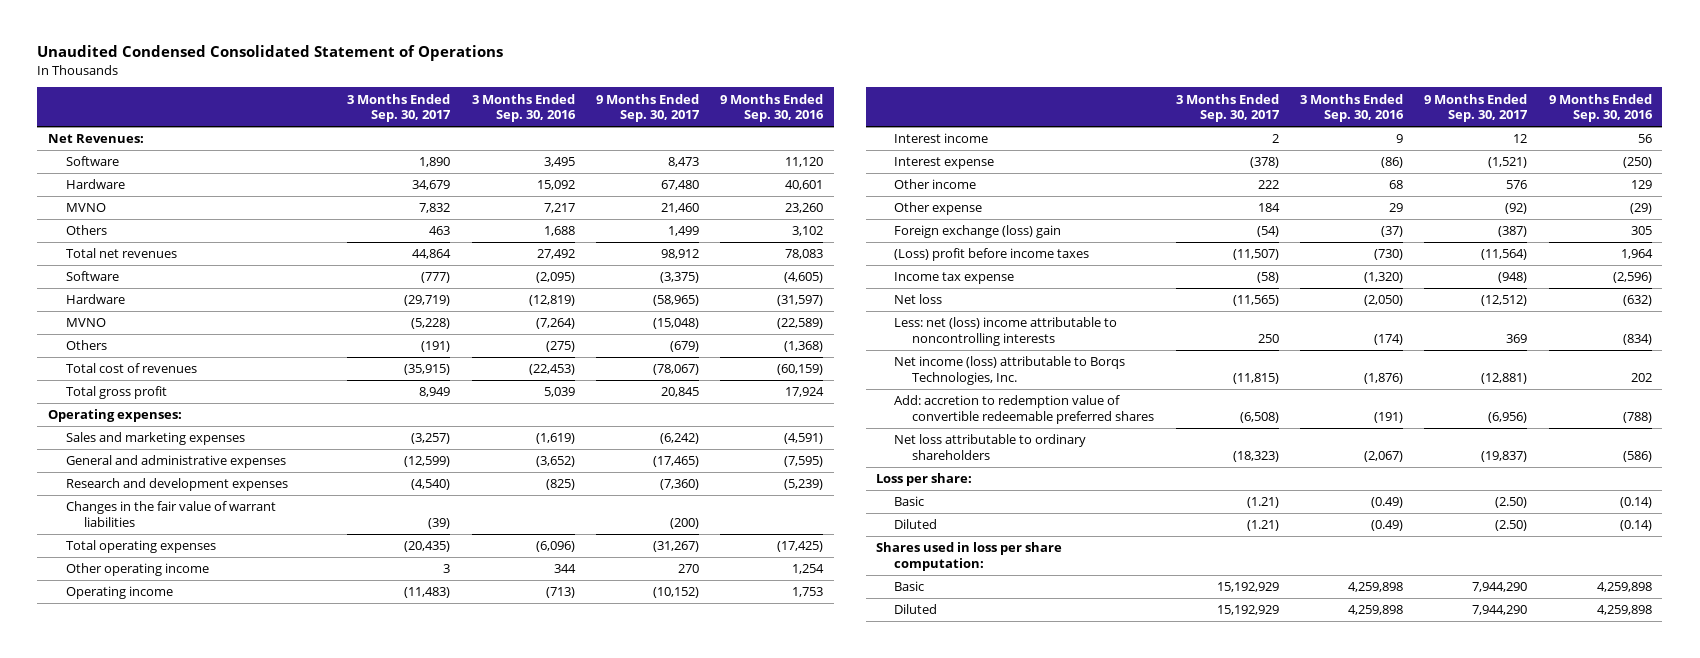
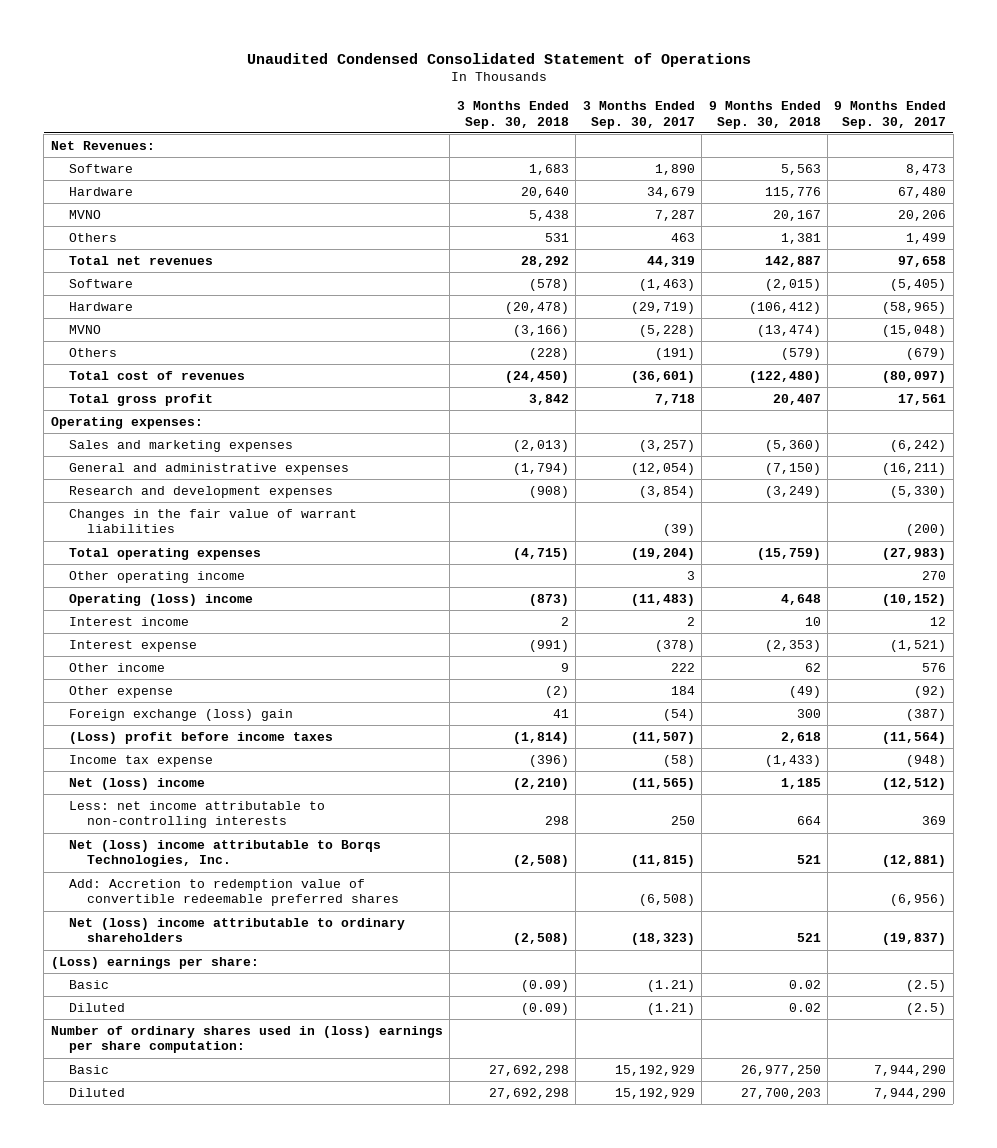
[471,93,576,122] 3 Months Ended Sep. 30, 2016 -> none
[720,93,825,122] 9 Months Ended Sep. 30, 2016 -> none
none -> [456,101,569,129] 3 Months Ended Sep. 30, 2018
none -> [708,101,821,129] 9 Months Ended Sep. 30, 2018
[419,203,451,214] 7,832 -> [654,209,695,221] 7,287
[660,203,699,214] 21,460 -> [898,209,947,221] 20,206
[412,249,452,260] 44,864 -> [646,255,695,267] 44,319
[660,249,699,260] 98,912 -> [898,255,947,267] 97,658
[421,272,451,284] (777) -> [638,278,695,291] (1,463)
[659,272,699,284] (3,375) -> [890,278,947,291] (5,405)
[404,364,451,376] (35,915) -> [630,370,695,383] (36,601)
[652,364,699,376] (78,067) -> [882,370,947,383] (80,097)
[419,387,451,398] 8,949 -> [654,393,695,405] 7,718
[660,387,699,398] 20,845 -> [898,393,947,405] 17,561
[404,456,451,468] (12,599) -> [630,462,695,475] (12,054)
[652,456,699,468] (17,465) -> [882,462,947,475] (16,211)
[411,479,451,491] (4,540) -> [638,485,695,498] (3,854)
[659,479,699,491] (7,360) -> [890,485,947,498] (5,330)
[404,541,451,553] (20,435) -> [630,547,695,560] (19,204)
[652,541,699,553] (31,267) -> [882,547,947,560] (27,983)
[65,586,173,600] Operating income -> [68,593,253,606] Operating (loss) income
[894,294,943,305] Net loss -> [68,777,205,790] Net (loss) income
[894,317,1118,346] Less: net (loss) income attributable to noncontrolling interests -> [68,800,325,829] Less: net income attributable to non-controlling interests
[894,356,1126,385] Net income (loss) attributable to Borqs Technologies, Inc. -> [68,839,381,868] Net (loss) income attributable to Borqs Technologies, Inc.
[894,395,1155,424] Add: accretion to redemption value of convertible redeemable preferred shares -> [68,878,399,907] Add: Accretion to redemption value of convertible redeemable preferred shares
[894,434,1087,460] Net loss attributable to ordinary shareholders -> [68,917,405,943] Net (loss) income attributable to ordinary shareholders
[876,473,973,487] Loss per share: -> [50,956,259,969] (Loss) earnings per share:
[1495,497,1528,509] (2.50) -> [906,979,947,992] (2.5)
[1495,520,1528,532] (2.50) -> [906,1002,947,1015] (2.5)
[876,542,1063,571] Shares used in loss per share computation: -> [50,1025,443,1054] Number of ordinary shares used in (loss) earnings per share computation:

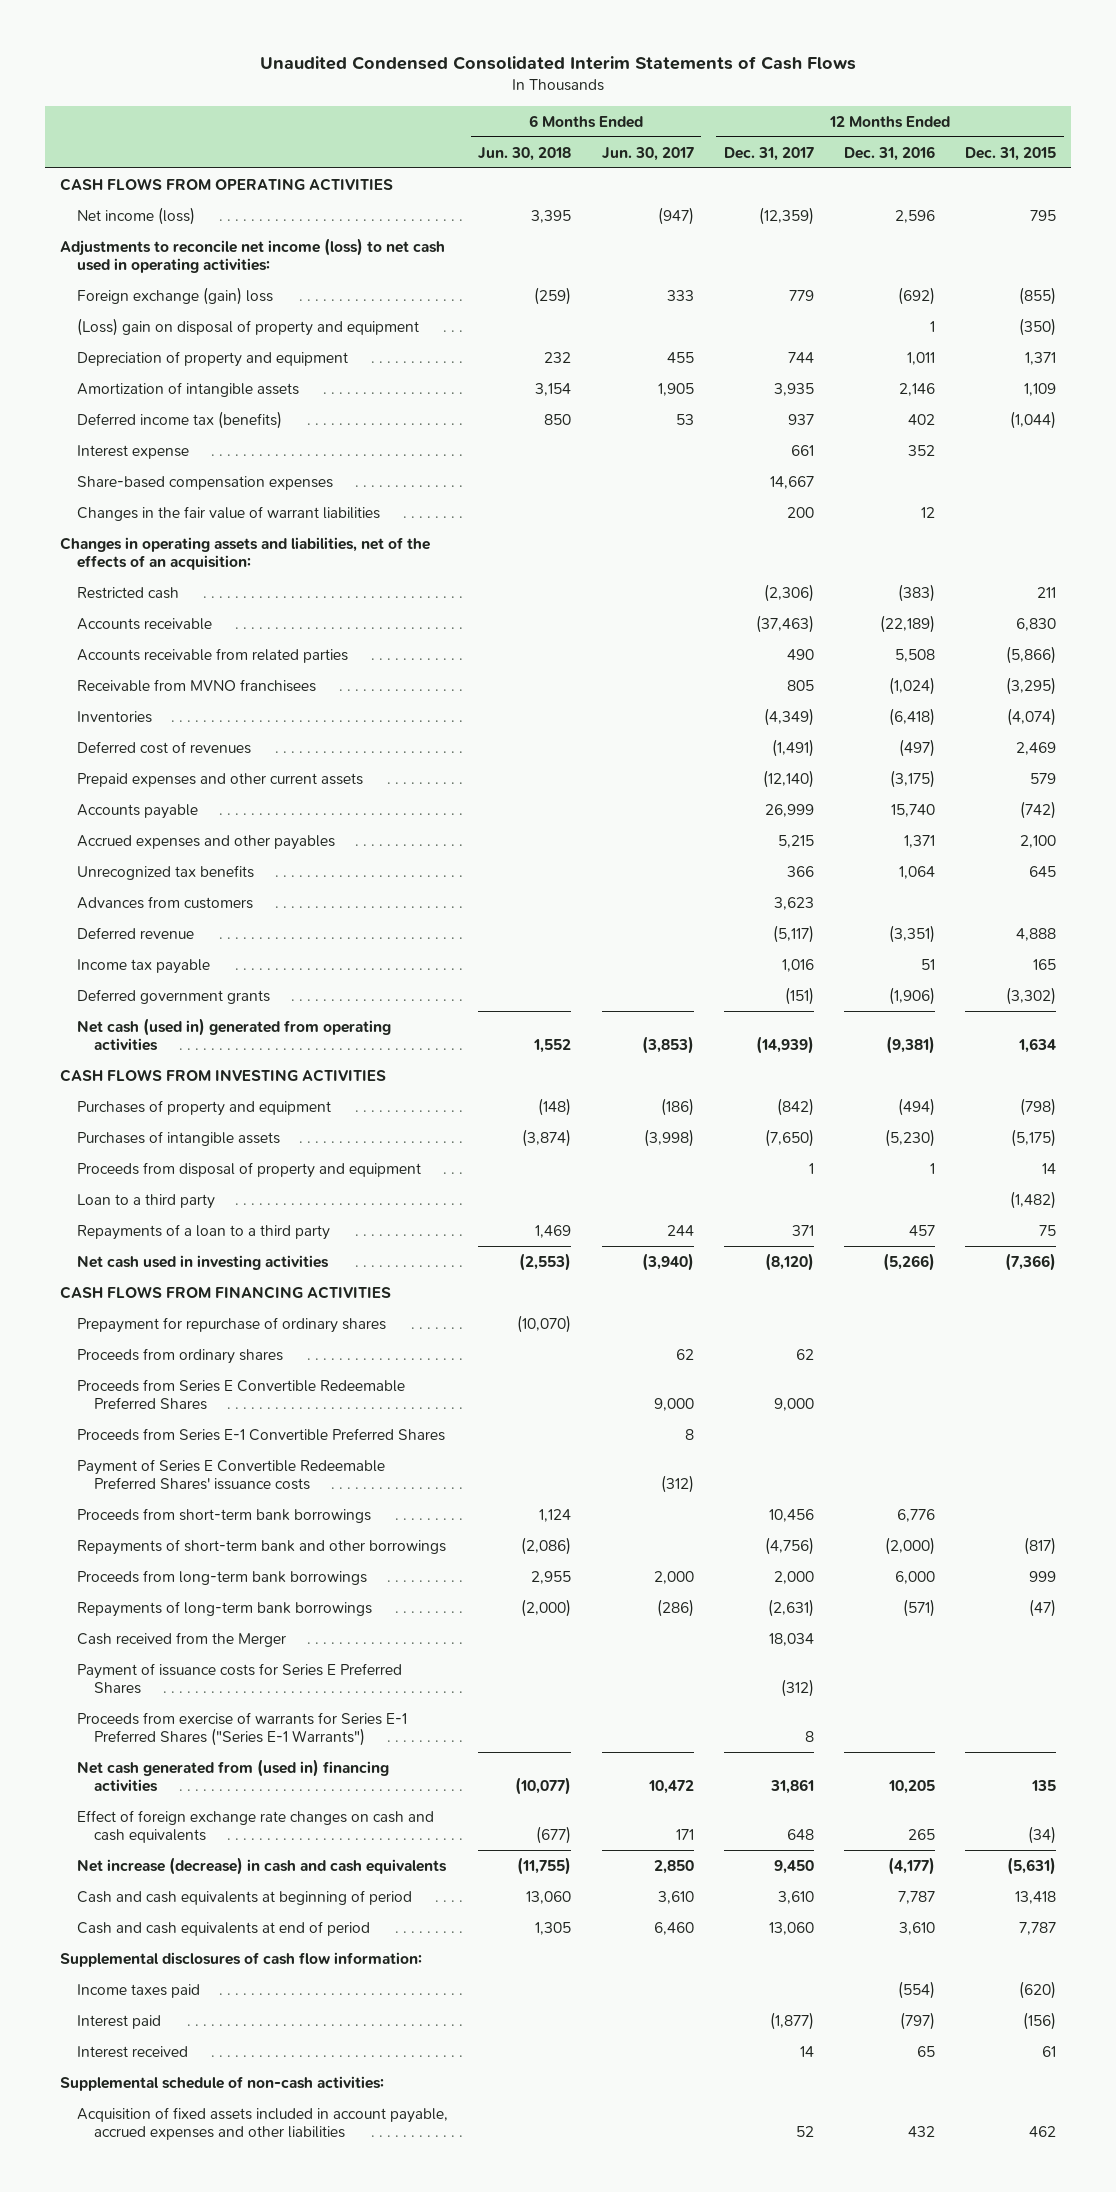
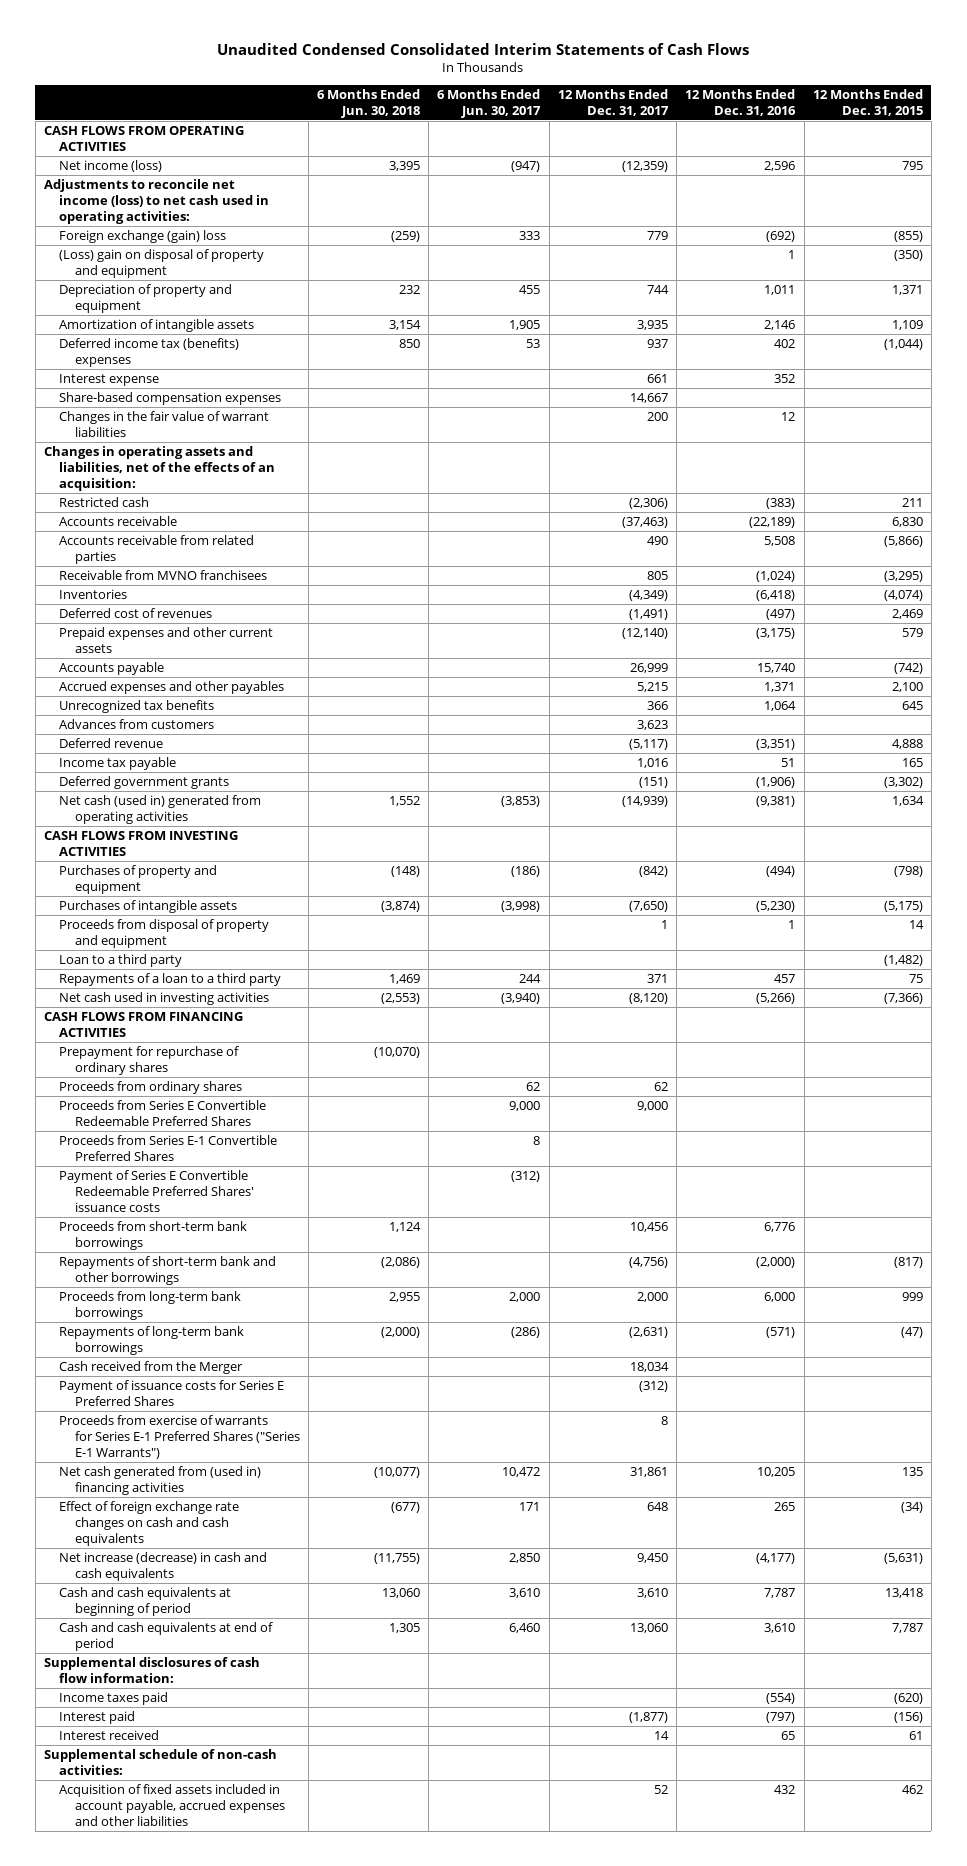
[76,410,282,429] Deferred income tax (benefits) -> [59,338,240,367] Deferred income tax (benefits) expenses

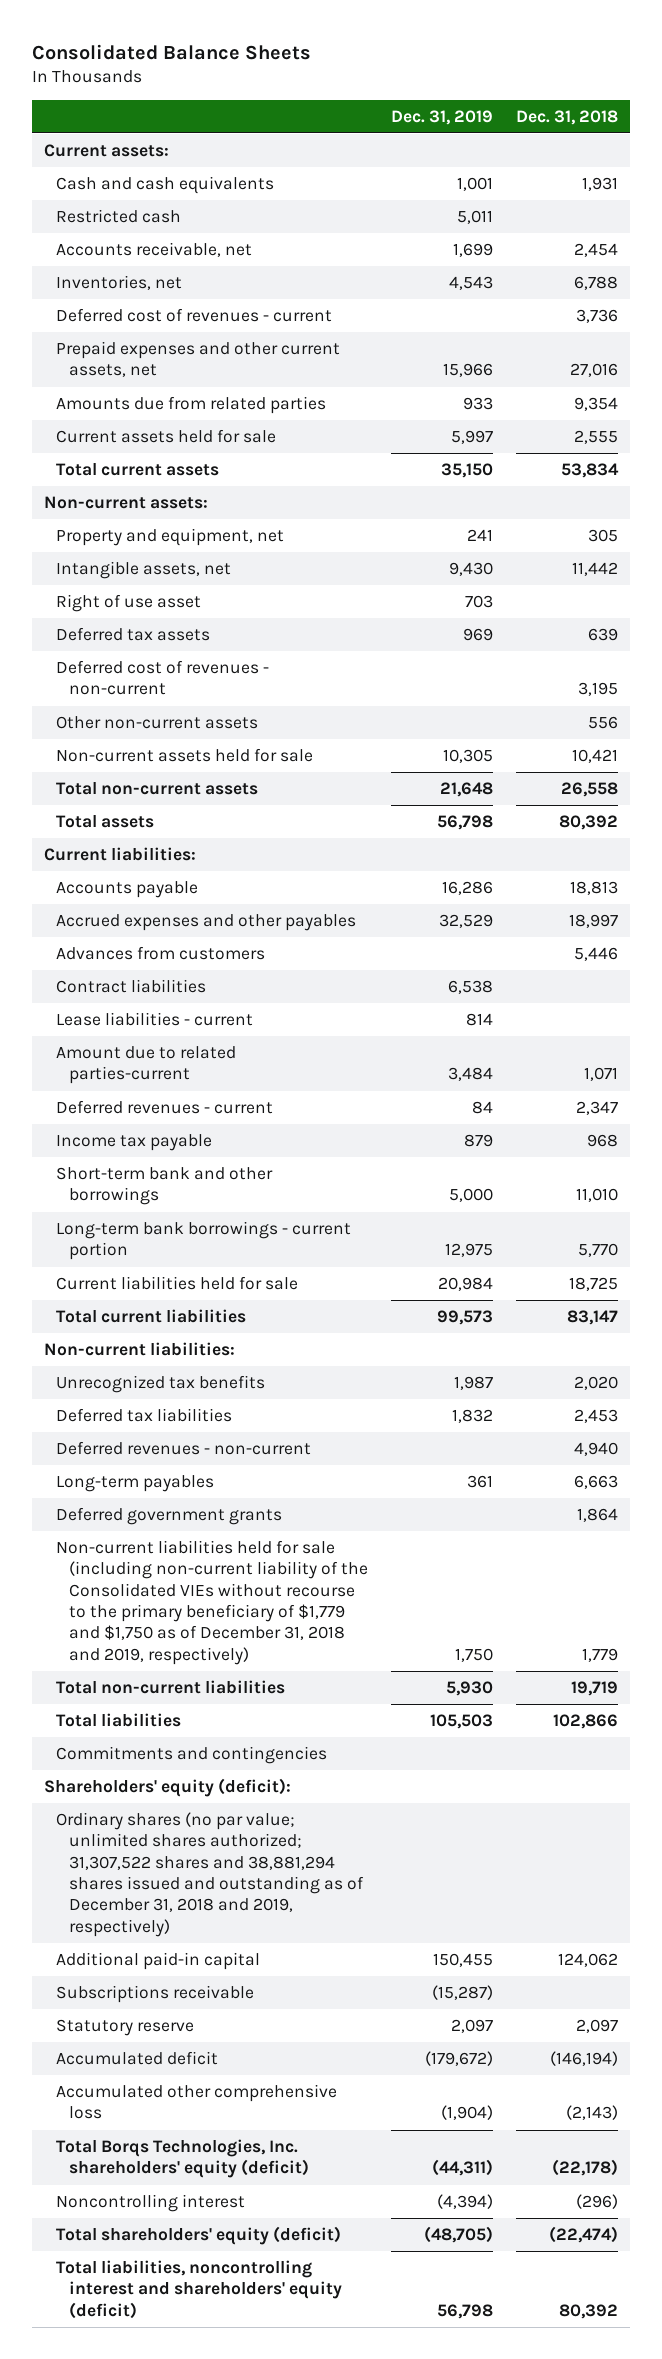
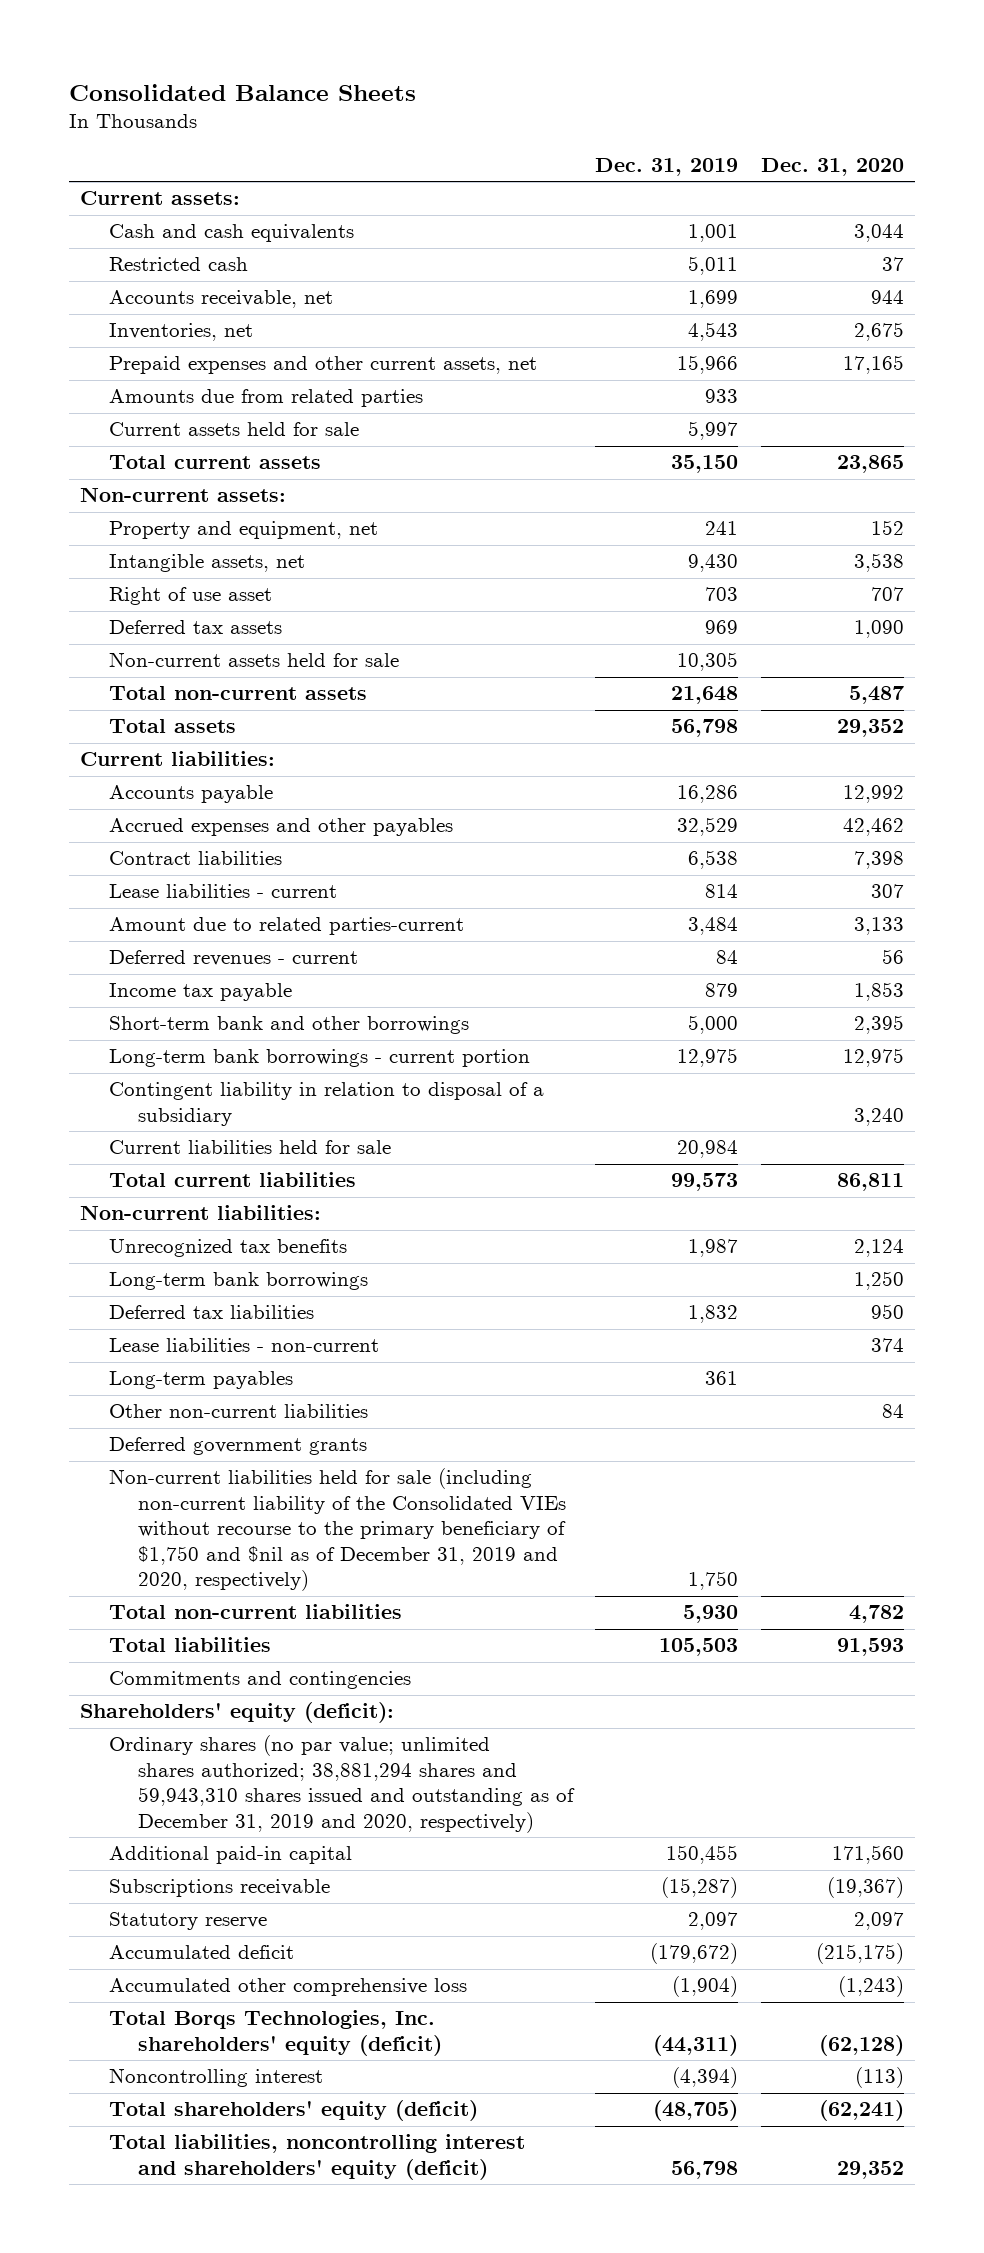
[516,109,619,125] Dec. 31, 2018 -> none
none -> [760,157,904,176] Dec. 31, 2020
[56,308,333,323] Deferred cost of revenues - current -> none
[56,660,270,696] Deferred cost of revenues - non-current -> none
[56,716,259,730] Other non-current assets -> none
[56,946,266,961] Advances from customers -> none
none -> [108,1082,544,1126] Contingent liability in relation to disposal of a subsidiary
none -> [108,1272,368,1291] Long-term bank borrowings
[56,1441,312,1456] Deferred revenues - non-current -> none
none -> [108,1338,379,1353] Lease liabilities - non-current
none -> [108,1404,368,1419] Other non-current liabilities
[56,1540,369,1665] Non-current liabilities held for sale (including non-current liability of the Consolidated VIEs without recourse to the primary beneficiary of $1,779 and $1,750 as of December 31, 2018 and 2019, respectively) -> [108,1468,566,1592] Non-current liabilities held for sale (including non-current liability of the Consolidated VIEs without recourse to the primary beneficiary of $1,750 and $nil as of December 31, 2019 and 2020, respectively)
[56,1812,365,1937] Ordinary shares (no par value; unlimited shares authorized; 31,307,522 shares and 38,881,294 shares issued and outstanding as of December 31, 2018 and 2019, respectively) -> [108,1735,575,1833] Ordinary shares (no par value; unlimited shares authorized; 38,881,294 shares and 59,943,310 shares issued and outstanding as of December 31, 2019 and 2020, respectively)

